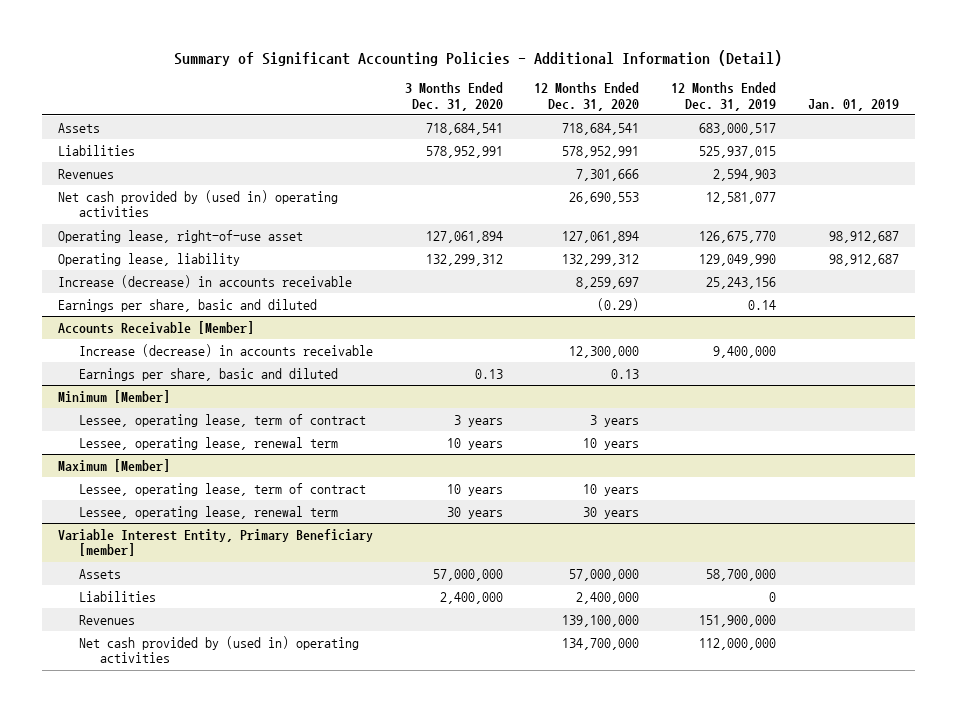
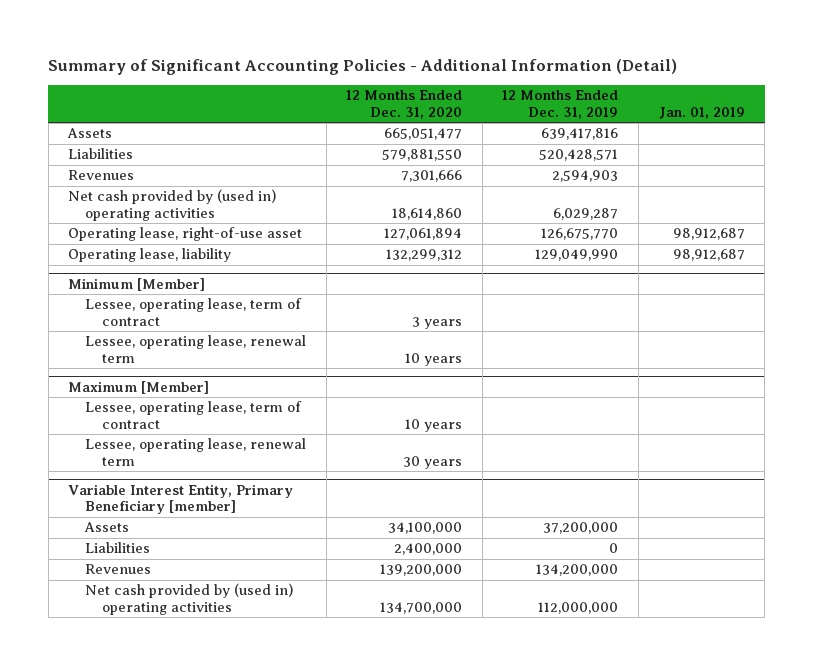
[404,81,503,111] 3 Months Ended Dec. 31, 2020 -> none
[562,122,640,135] 718,684,541 -> [384,128,463,141] 665,051,477
[699,122,777,135] 683,000,517 -> [541,128,619,141] 639,417,816
[562,145,640,158] 578,952,991 -> [382,149,463,162] 579,881,550
[699,145,777,158] 525,937,015 -> [539,149,619,162] 520,428,571
[569,191,640,204] 26,690,553 -> [392,207,463,220] 18,614,860
[706,191,777,204] 12,581,077 -> [553,207,619,220] 6,029,287
[57,274,352,288] Increase (decrease) in accounts receivable -> none
[57,298,317,312] Earnings per share, basic and diluted -> none
[57,320,254,334] Accounts Receivable [Member] -> none
[78,343,373,357] Increase (decrease) in accounts receivable -> none
[78,367,338,381] Earnings per share, basic and diluted -> none
[569,568,640,581] 57,000,000 -> [388,522,463,535] 34,100,000
[706,568,777,581] 58,700,000 -> [543,522,619,535] 37,200,000
[562,614,640,627] 139,100,000 -> [380,564,463,577] 139,200,000
[699,614,777,627] 151,900,000 -> [536,564,619,577] 134,200,000

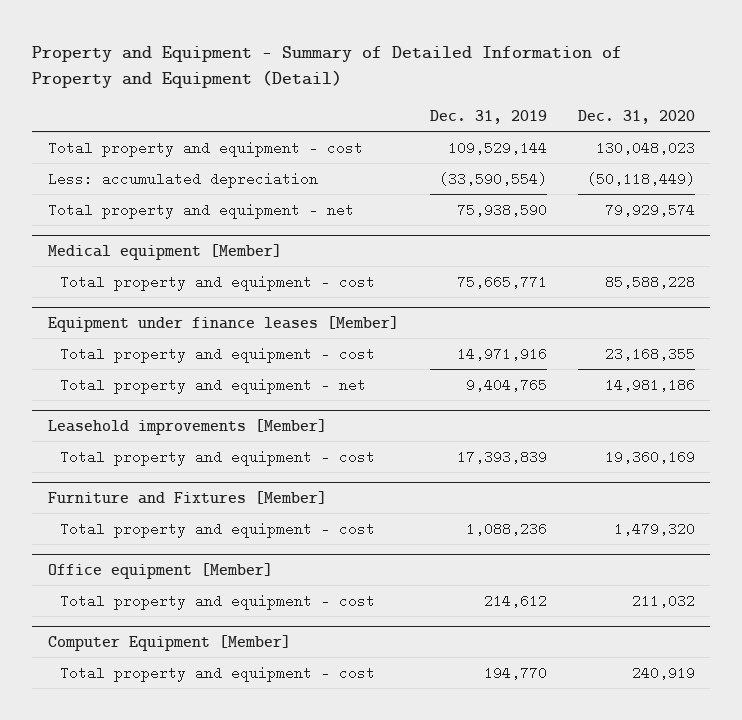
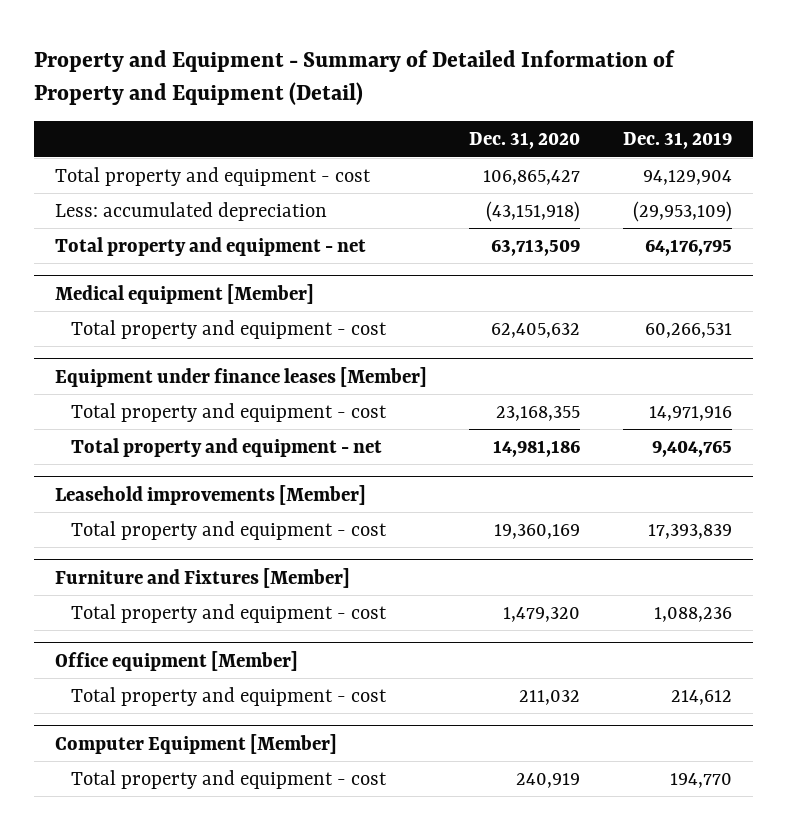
[447,140,547,155] 109,529,144 -> [642,169,732,185] 94,129,904
[595,140,695,155] 130,048,023 -> [483,169,581,185] 106,865,427
[438,171,547,186] (33,590,554) -> [632,200,732,222] (29,953,109)
[586,171,695,186] (50,118,449) -> [486,200,581,222] (43,151,918)
[456,202,547,217] 75,938,590 -> [644,238,732,256] 64,176,795
[604,202,695,217] 79,929,574 -> [491,238,581,256] 63,713,509
[456,274,547,289] 75,665,771 -> [644,322,732,338] 60,266,531
[604,274,695,289] 85,588,228 -> [491,322,581,338] 62,405,632

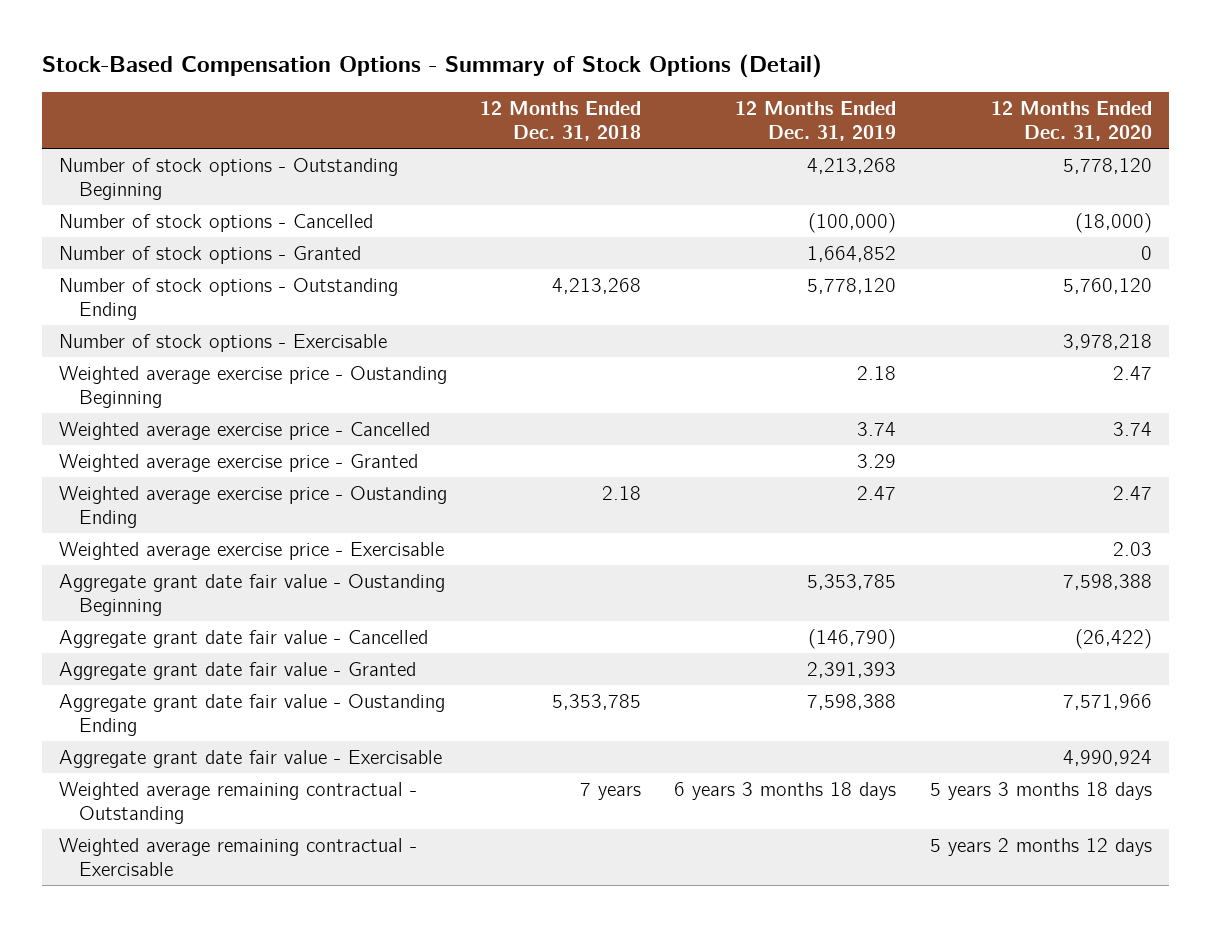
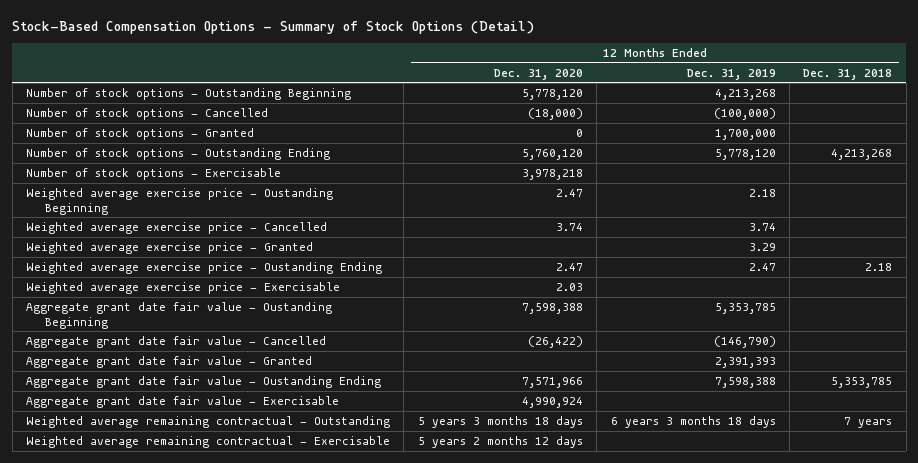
[807,245,897,262] 1,664,852 -> [714,128,776,140] 1,700,000

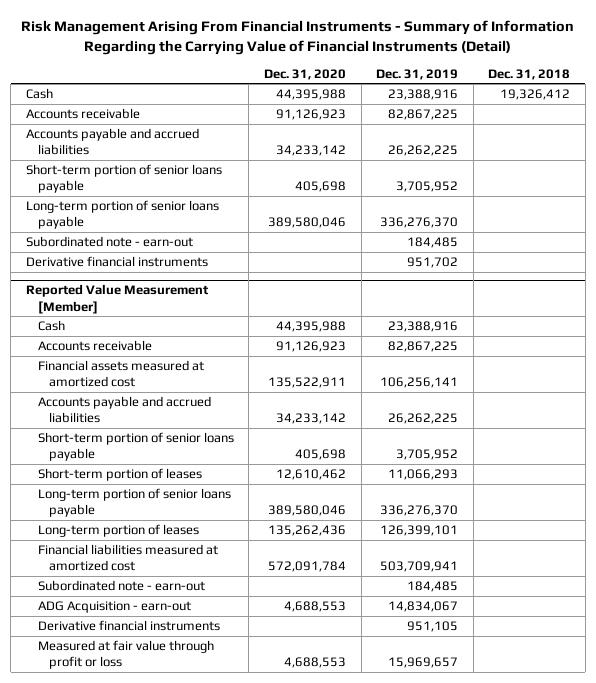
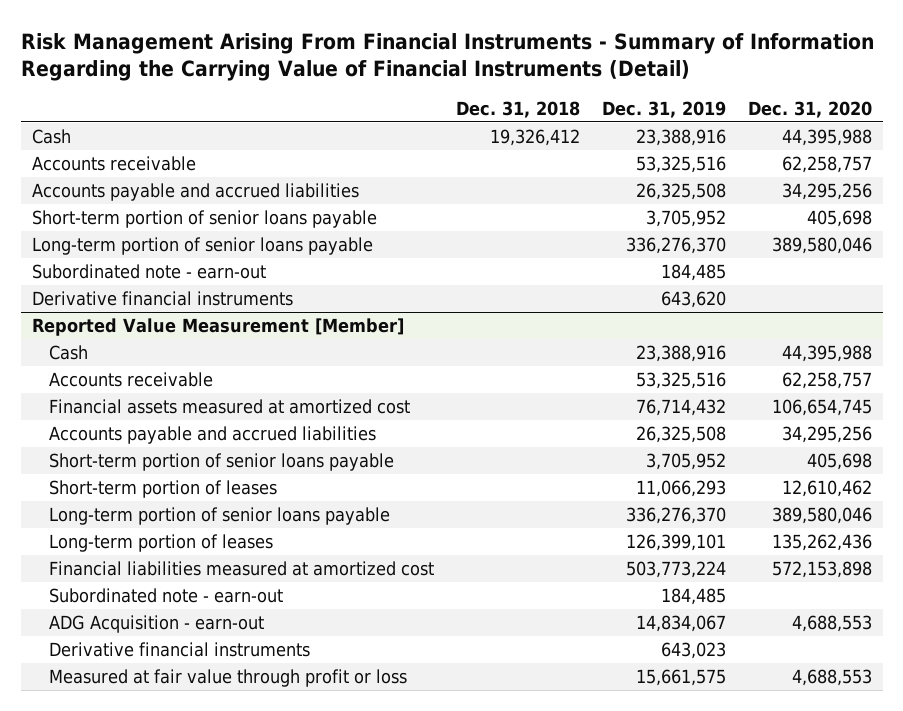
[275,108,346,120] 91,126,923 -> [781,156,872,174] 62,258,757
[388,108,459,120] 82,867,225 -> [635,156,726,174] 53,325,516
[275,145,346,157] 34,233,142 -> [781,183,872,201] 34,295,256
[388,145,459,157] 26,262,225 -> [635,183,726,201] 26,325,508
[407,256,459,268] 951,702 -> [660,291,726,309] 643,620
[275,340,346,352] 91,126,923 -> [781,372,872,390] 62,258,757
[388,340,459,352] 82,867,225 -> [635,372,726,390] 53,325,516
[267,377,346,389] 135,522,911 -> [771,399,872,417] 106,654,745
[380,377,459,389] 106,256,141 -> [635,399,726,417] 76,714,432
[275,413,346,425] 34,233,142 -> [781,426,872,444] 34,295,256
[388,413,459,425] 26,262,225 -> [635,426,726,444] 26,325,508
[267,561,346,573] 572,091,784 -> [771,561,872,579] 572,153,898
[380,561,459,573] 503,709,941 -> [625,561,726,579] 503,773,224
[407,620,459,632] 951,105 -> [660,642,726,660] 643,023
[388,657,459,669] 15,969,657 -> [635,669,726,687] 15,661,575

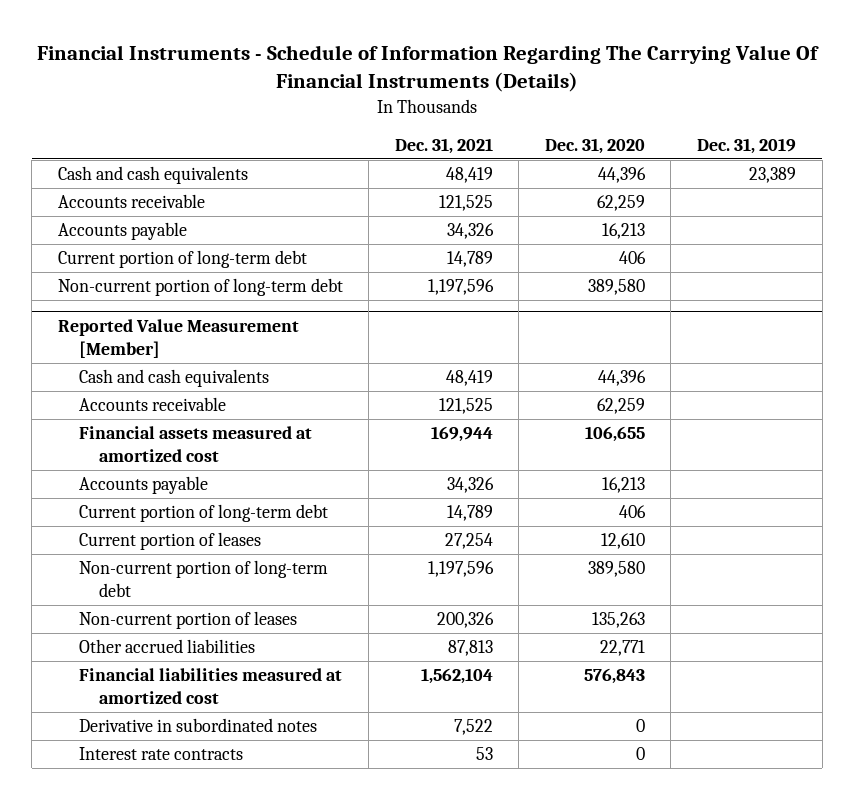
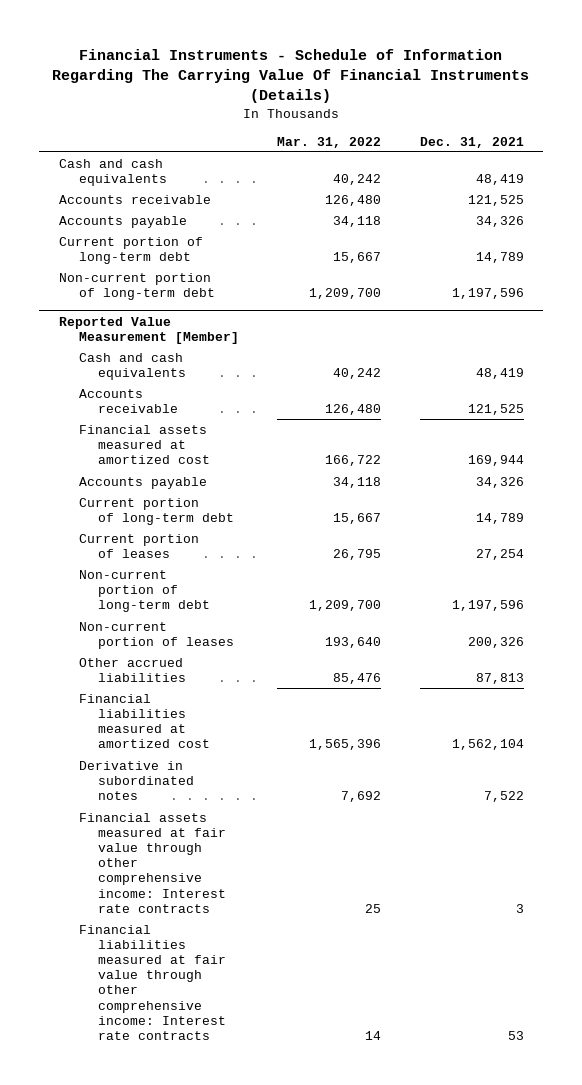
[544,137,645,154] Dec. 31, 2020 -> none
[697,137,797,154] Dec. 31, 2019 -> none
none -> [277,136,382,148] Mar. 31, 2022
none -> [78,812,227,913] Financial assets measured at fair value through other comprehensive income: Interest rate contracts
[78,747,243,761] Interest rate contracts -> [78,924,227,1040] Financial liabilities measured at fair value through other comprehensive income: Interest rate contracts

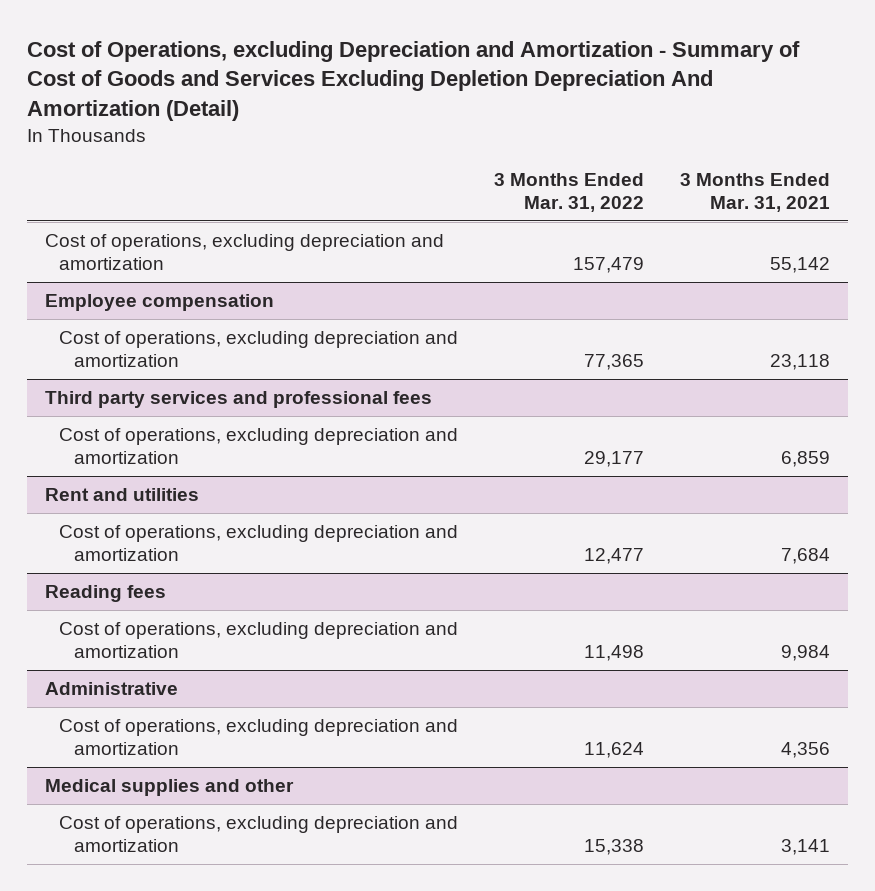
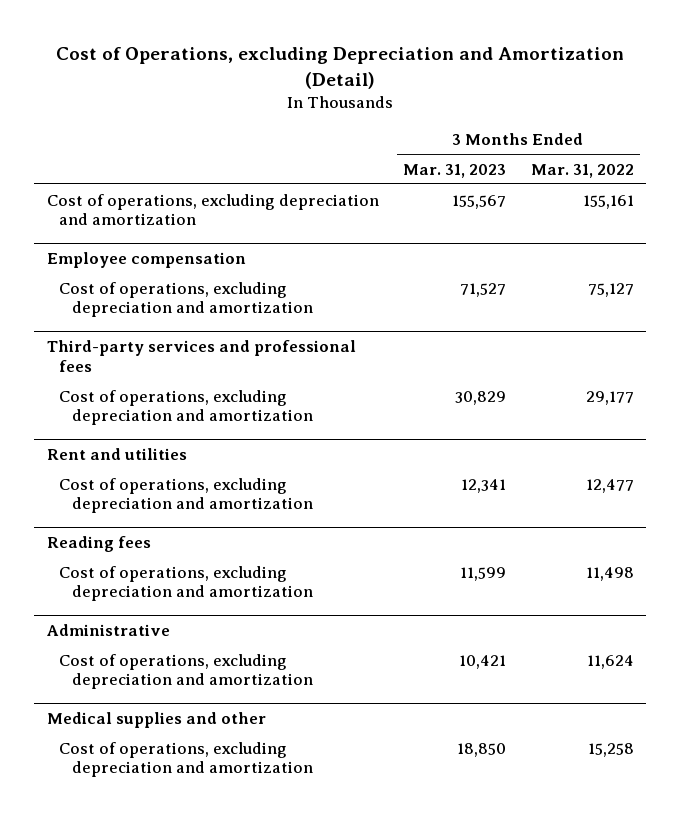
[26,40,800,122] Cost of Operations, excluding Depreciation and Amortization - Summary of Cost of Goods and Services Excluding Depletion Depreciation And Amortization (Detail) -> [56,47,625,89] Cost of Operations, excluding Depreciation and Amortization (Detail)
[680,173,831,213] 3 Months Ended Mar. 31, 2021 -> none
none -> [403,163,507,178] Mar. 31, 2023
[573,256,645,273] 157,479 -> [582,194,634,209] 155,161
[584,353,645,370] 77,365 -> [587,282,634,297] 75,127
[44,390,432,408] Third party services and professional fees -> [46,340,356,372] Third-party services and professional fees
[584,838,645,855] 15,338 -> [587,742,634,757] 15,258

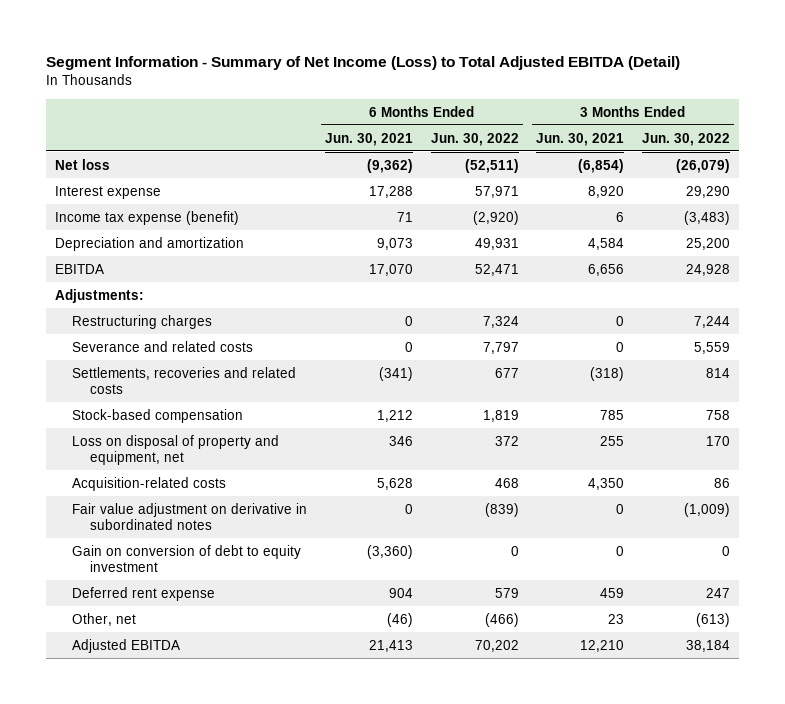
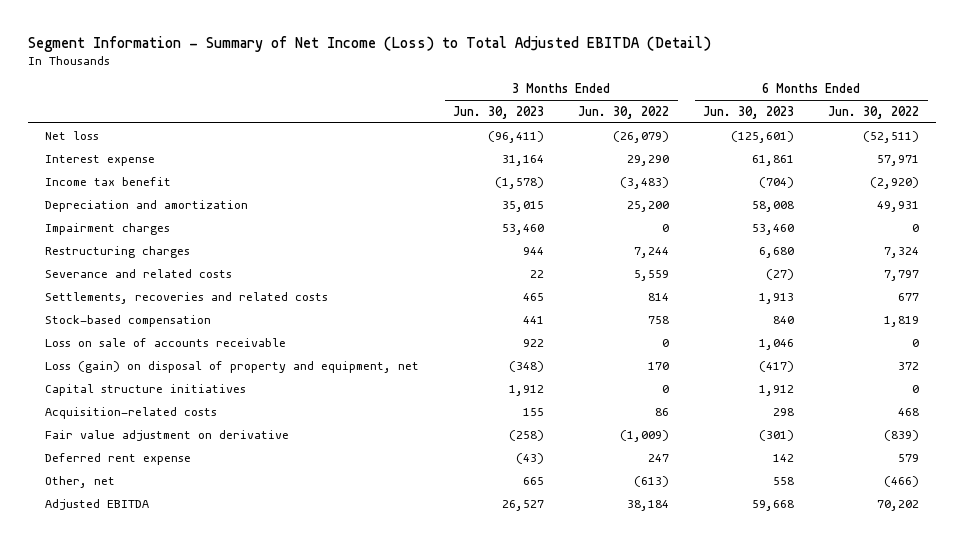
[324,132,413,146] Jun. 30, 2021 -> none
[536,132,625,146] Jun. 30, 2021 -> none
none -> [453,105,545,119] Jun. 30, 2023
none -> [703,105,795,119] Jun. 30, 2023
[55,210,240,225] Income tax expense (benefit) -> [45,176,172,186] Income tax benefit
[55,263,105,274] EBITDA -> none
[55,288,145,303] Adjustments: -> none
none -> [45,222,171,235] Impairment charges
none -> [45,337,287,347] Loss on sale of accounts receivable
[72,434,280,465] Loss on disposal of property and equipment, net -> [45,360,420,373] Loss (gain) on disposal of property and equipment, net
none -> [45,383,247,396] Capital structure initiatives
[72,544,302,572] Gain on conversion of debt to equity investment -> none
[72,502,308,530] Fair value adjustment on derivative in subordinated notes -> [45,429,290,441] Fair value adjustment on derivative

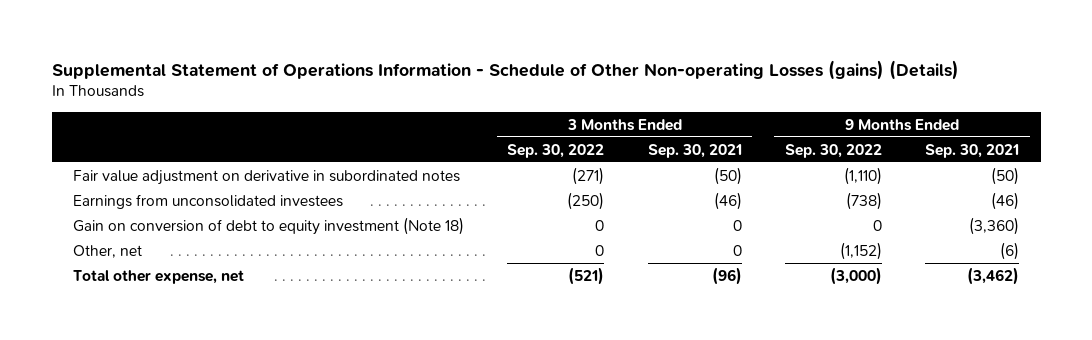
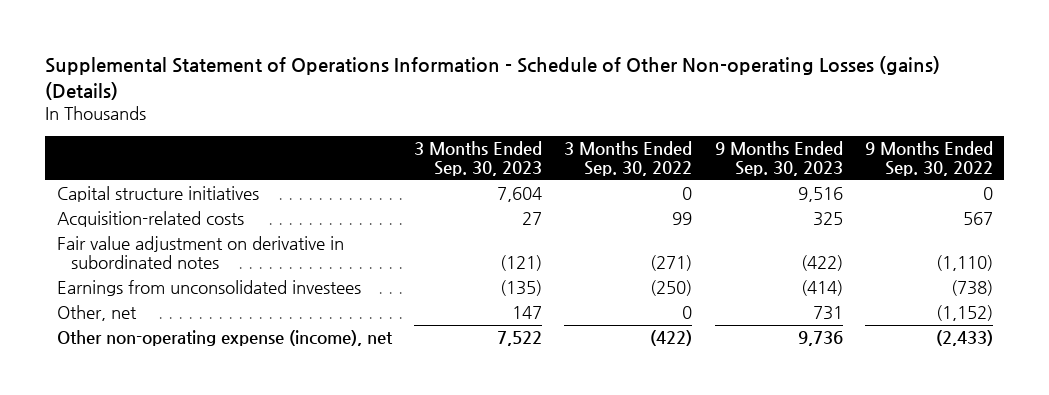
[647,143,742,158] Sep. 30, 2021 -> none
[924,143,1019,158] Sep. 30, 2021 -> none
none -> [413,141,542,177] 3 Months Ended Sep. 30, 2023
none -> [714,141,843,177] 9 Months Ended Sep. 30, 2023
none -> [56,186,259,203] Capital structure initiatives
none -> [56,211,244,228] Acquisition-related costs
[73,216,465,235] Gain on conversion of debt to equity investment (Note 18) -> none
[73,269,245,284] Total other expense, net -> [56,330,393,347] Other non-operating expense (income), net
[568,266,605,285] (521) -> [650,330,693,347] (422)
[829,266,882,285] (3,000) -> [935,330,993,347] (2,433)

